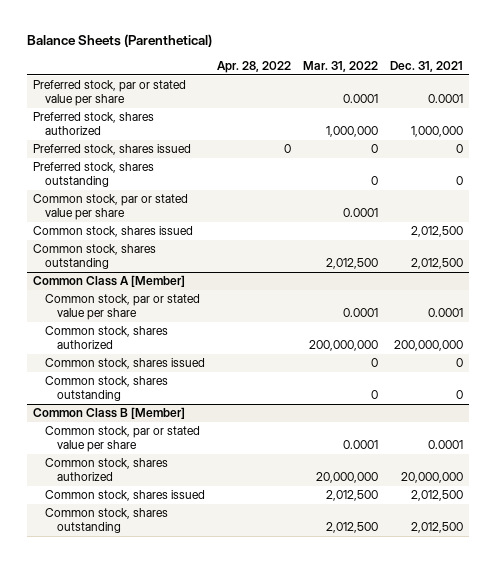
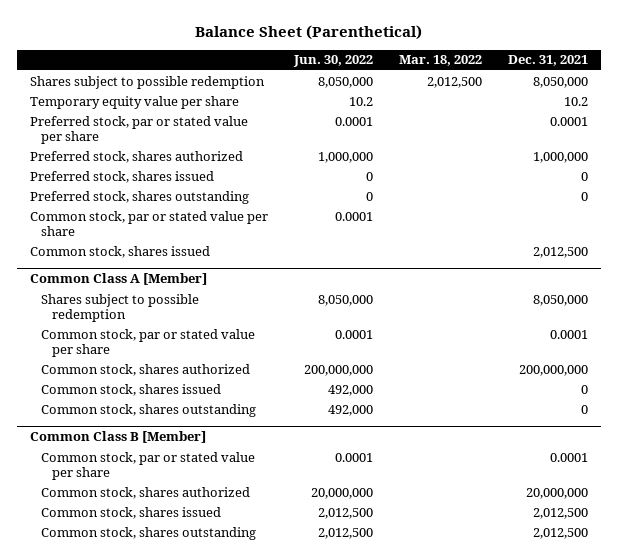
[26,34,212,48] Balance Sheets (Parenthetical) -> [194,24,422,40] Balance Sheet (Parenthetical)
[216,61,291,74] Apr. 28, 2022 -> none
[302,61,378,73] Mar. 31, 2022 -> none
none -> [292,55,373,68] Jun. 30, 2022
none -> [398,55,482,67] Mar. 18, 2022
none -> [29,75,265,89] Shares subject to possible redemption
none -> [29,95,239,109] Temporary equity value per share
[32,244,156,270] Common stock, shares outstanding -> none
none -> [40,293,199,322] Shares subject to possible redemption

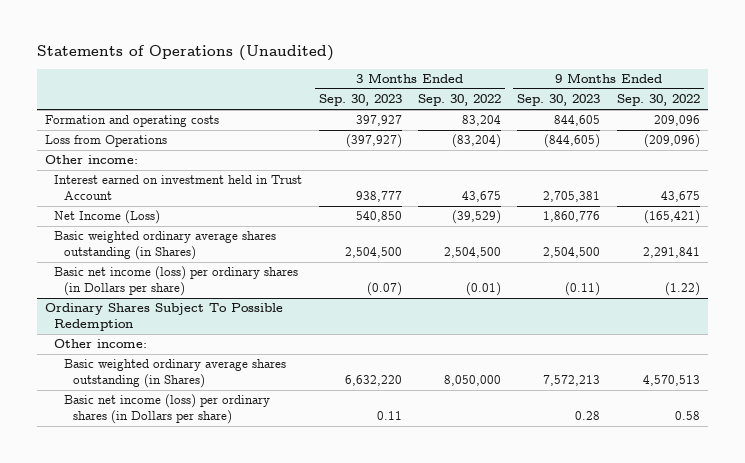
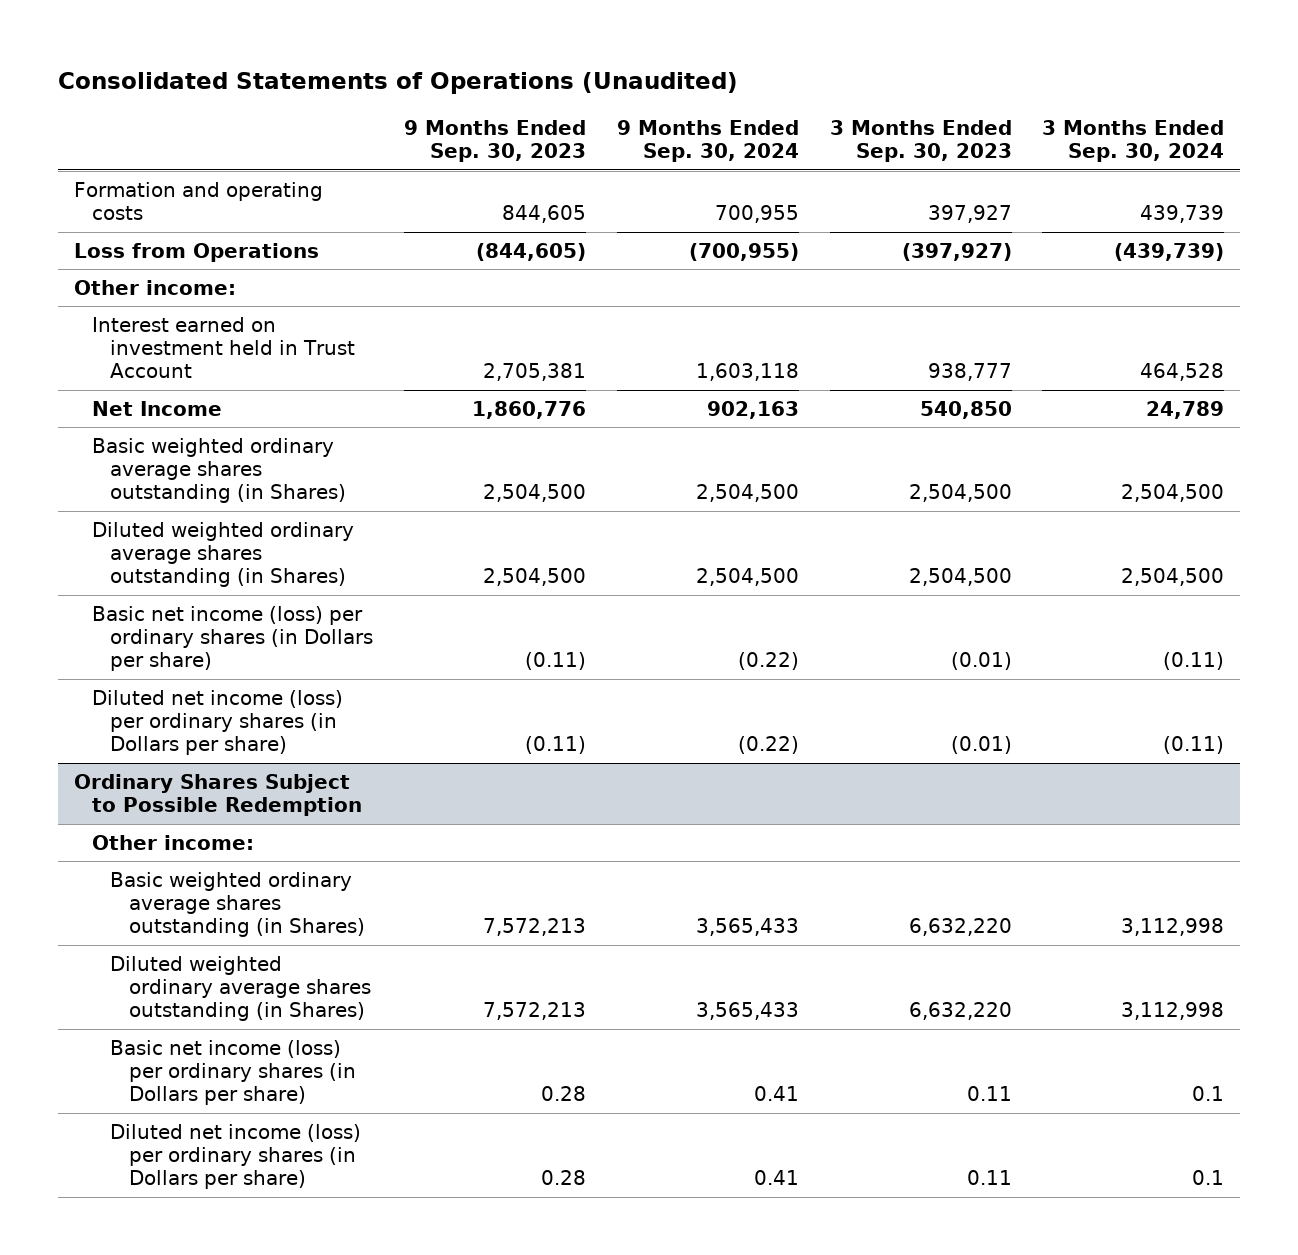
[36,45,334,62] Statements of Operations (Unaudited) -> [58,72,739,95] Consolidated Statements of Operations (Unaudited)
[418,94,502,107] Sep. 30, 2022 -> none
[616,94,700,107] Sep. 30, 2022 -> none
none -> [616,120,799,163] 9 Months Ended Sep. 30, 2024
none -> [1042,120,1225,163] 3 Months Ended Sep. 30, 2024
[54,210,161,225] Net Income (Loss) -> [92,400,223,416] Net Income
none -> [92,521,355,588] Diluted weighted ordinary average shares outstanding (in Shares)
[366,282,402,297] (0.07) -> [950,652,1012,671] (0.01)
none -> [92,689,344,756] Diluted net income (loss) per ordinary shares (in Dollars per share)
[44,303,283,332] Ordinary Shares Subject To Possible Redemption -> [73,773,363,817] Ordinary Shares Subject to Possible Redemption
none -> [110,955,371,1022] Diluted weighted ordinary average shares outstanding (in Shares)
none -> [110,1123,362,1190] Diluted net income (loss) per ordinary shares (in Dollars per share)

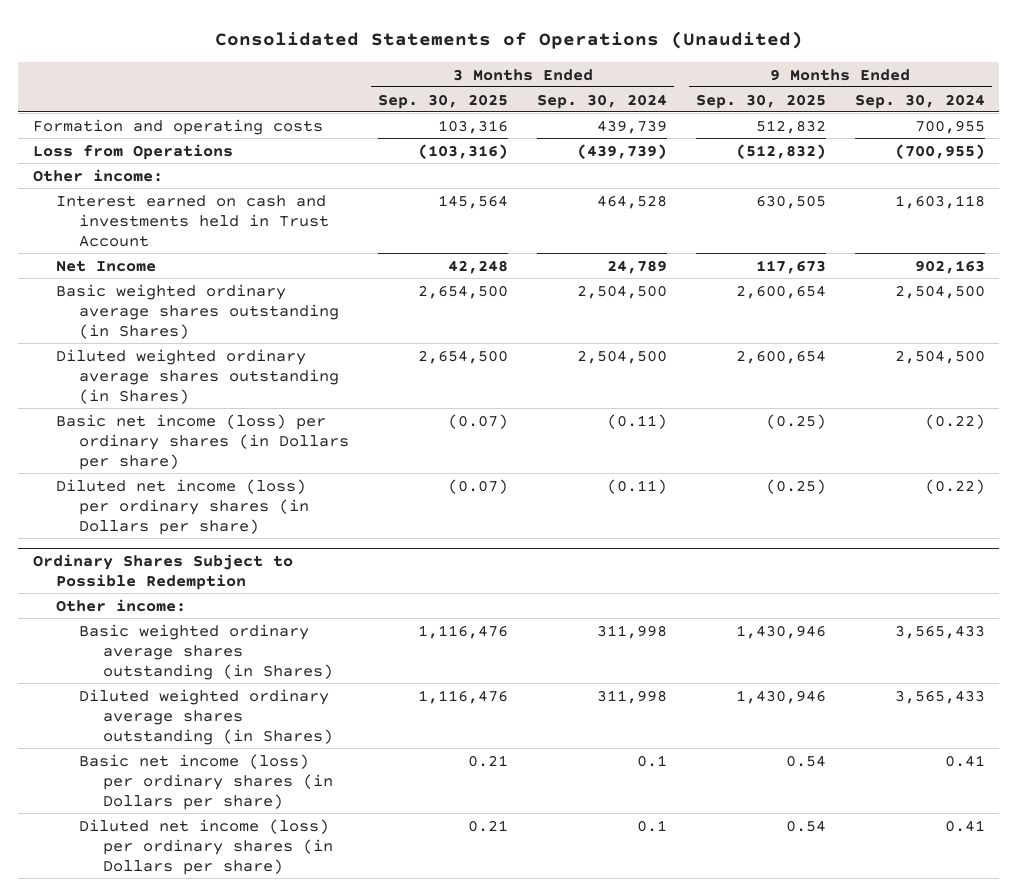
[404,120,587,163] 9 Months Ended Sep. 30, 2023 -> none
[829,120,1012,163] 3 Months Ended Sep. 30, 2023 -> none
none -> [378,93,509,109] Sep. 30, 2025
none -> [695,93,826,109] Sep. 30, 2025
[92,316,356,379] Interest earned on investment held in Trust Account -> [56,194,330,247] Interest earned on cash and investments held in Trust Account
[1121,918,1225,937] 3,112,998 -> [596,624,667,639] 311,998
[1121,1002,1225,1021] 3,112,998 -> [596,689,667,704] 311,998

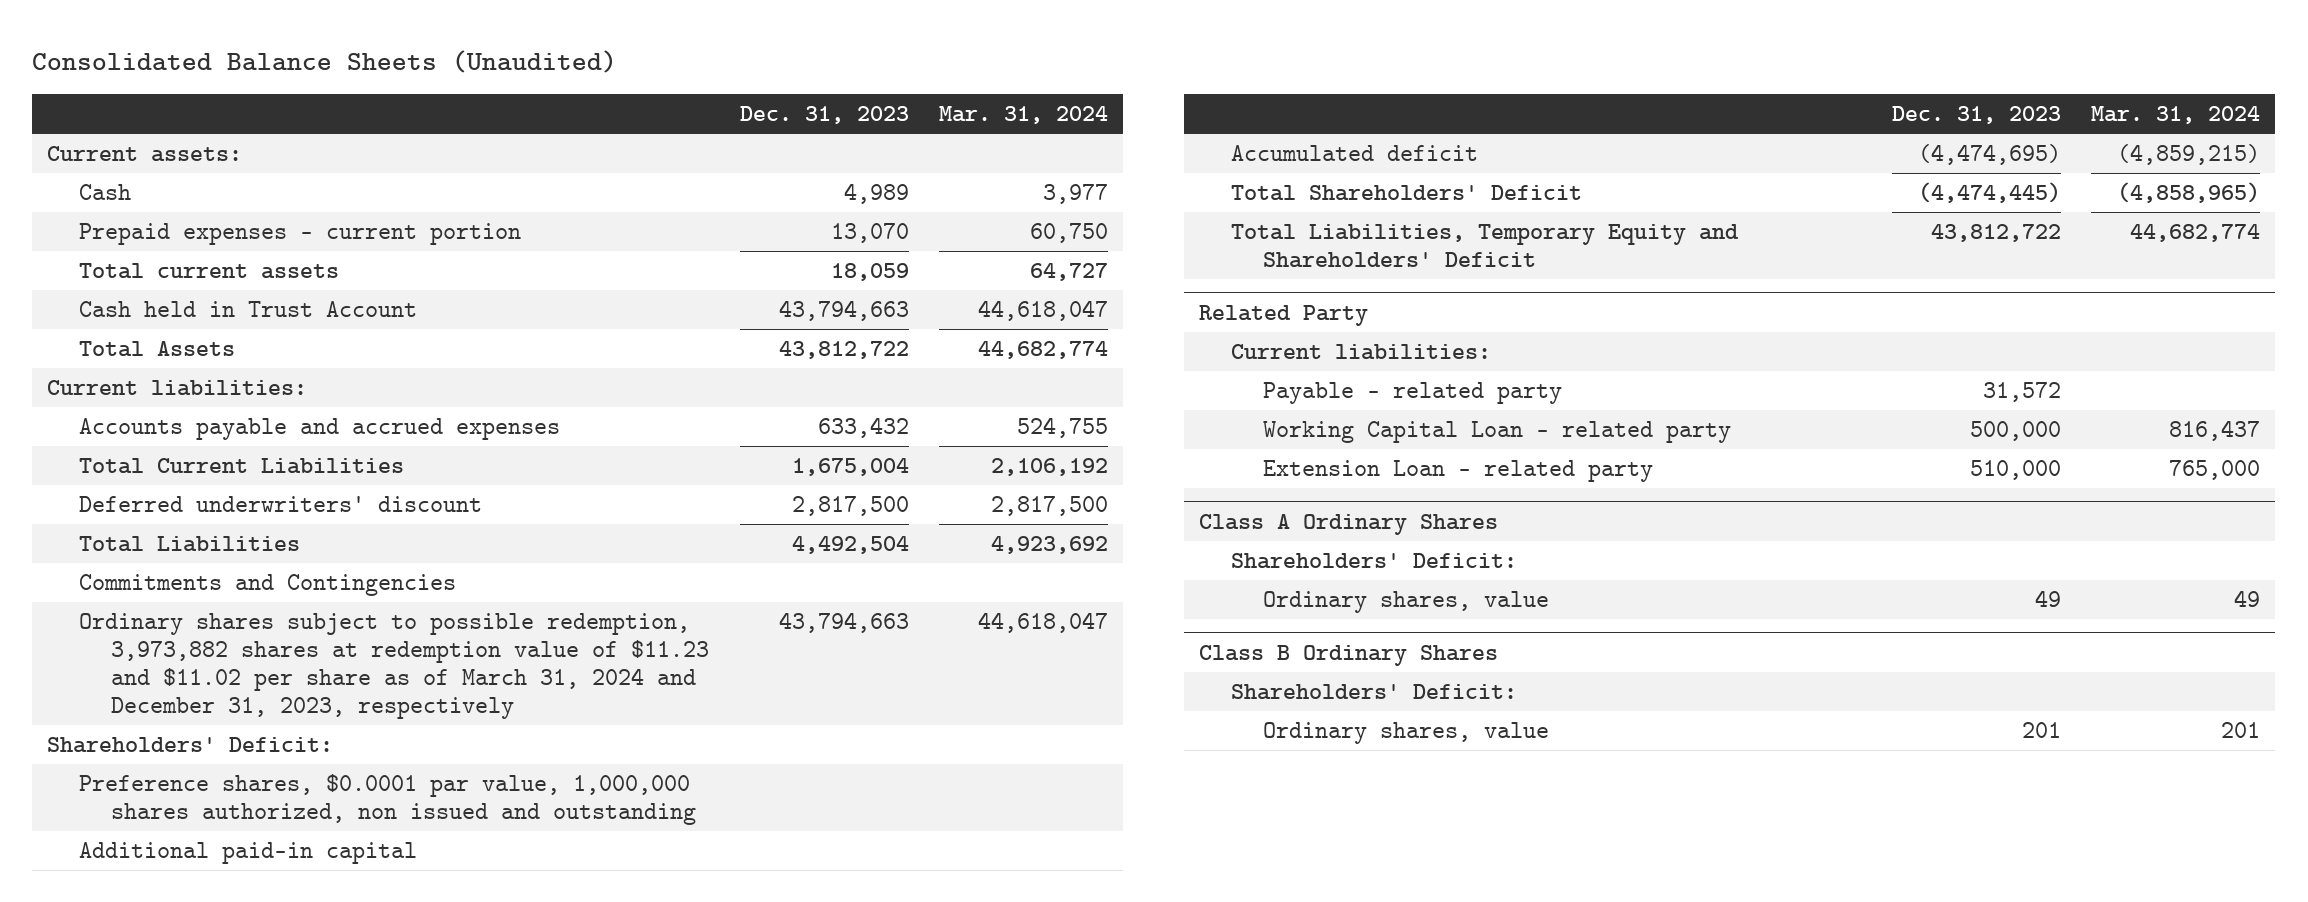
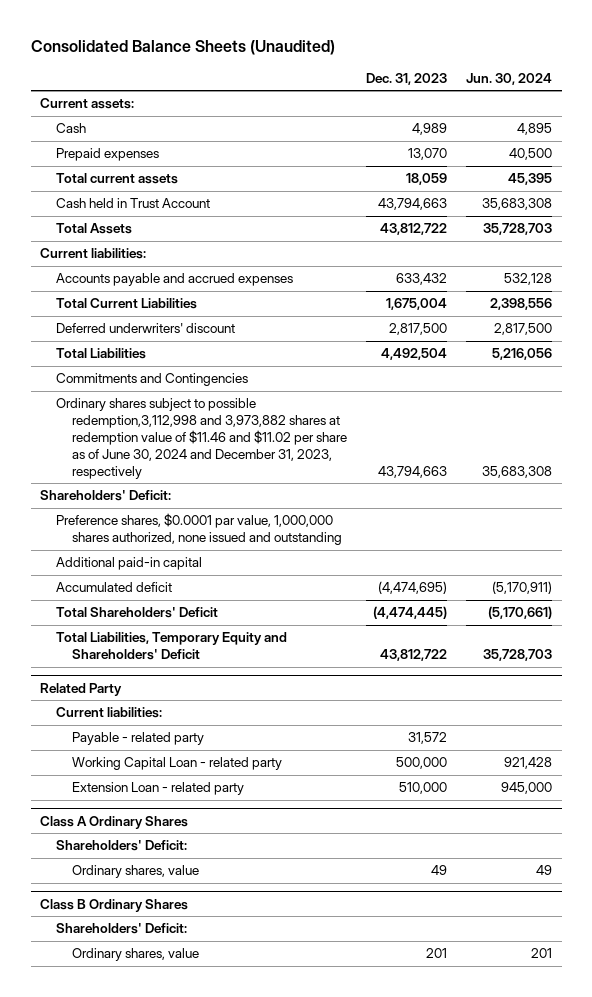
[939,106,1109,125] Mar. 31, 2024 -> none
none -> [466,73,553,86] Jun. 30, 2024
[79,222,522,245] Prepaid expenses - current portion -> [56,148,160,162] Prepaid expenses
[79,612,710,719] Ordinary shares subject to possible redemption, 3,973,882 shares at redemption value of $11.23 and $11.02 per share as of March 31, 2024 and December 31, 2023, respectively -> [56,398,348,480] Ordinary shares subject to possible redemption,3,112,998 and 3,973,882 shares at redemption value of $11.46 and $11.02 per share as of June 30, 2024 and December 31, 2023, respectively
[79,773,697,825] Preference shares, $0.0001 par value, 1,000,000 shares authorized, non issued and outstanding -> [56,513,343,546] Preference shares, $0.0001 par value, 1,000,000 shares authorized, none issued and outstanding

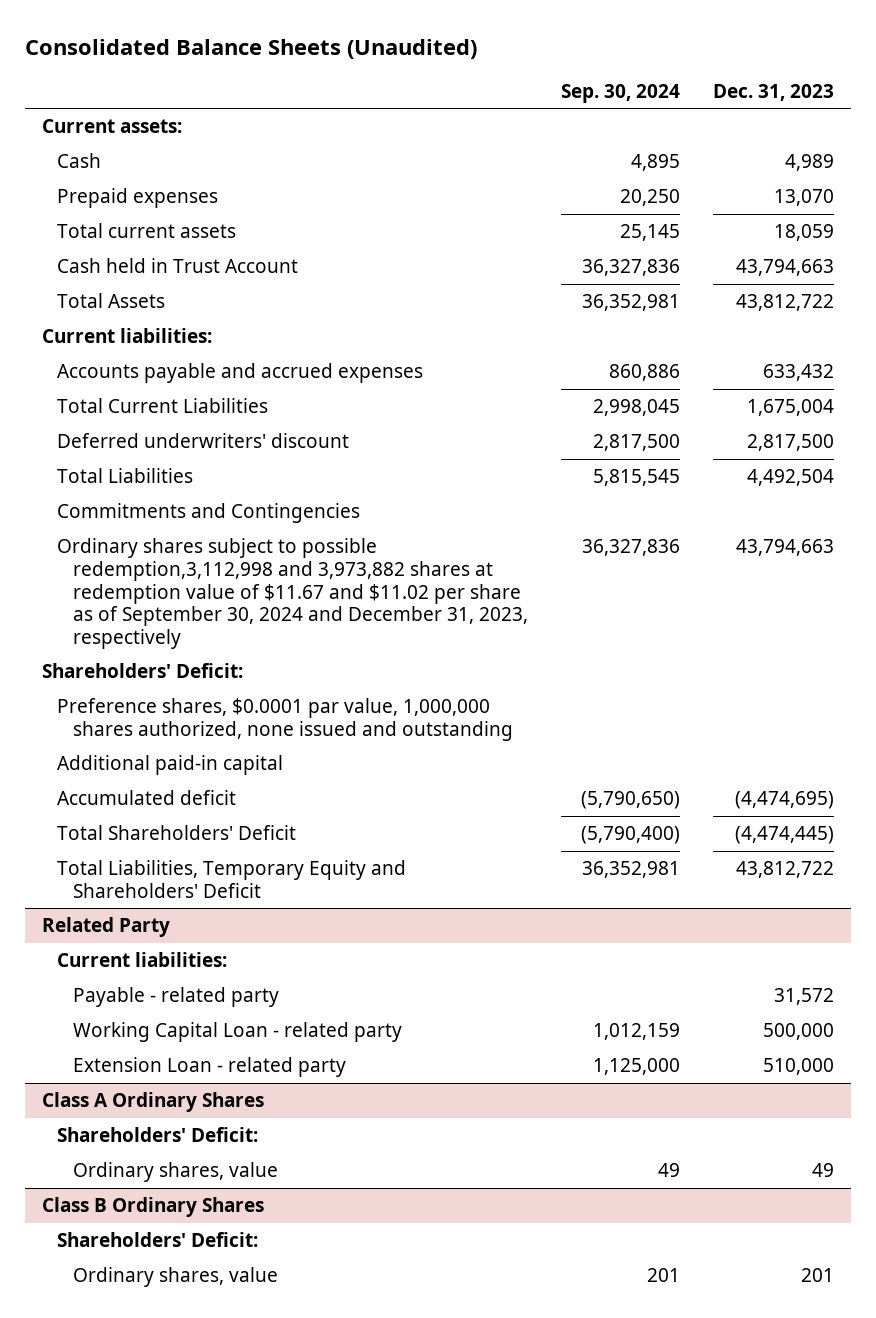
[466,73,553,86] Jun. 30, 2024 -> none
none -> [561,83,681,103] Sep. 30, 2024
[56,398,348,480] Ordinary shares subject to possible redemption,3,112,998 and 3,973,882 shares at redemption value of $11.46 and $11.02 per share as of June 30, 2024 and December 31, 2023, respectively -> [57,538,528,649] Ordinary shares subject to possible redemption,3,112,998 and 3,973,882 shares at redemption value of $11.67 and $11.02 per share as of September 30, 2024 and December 31, 2023, respectively

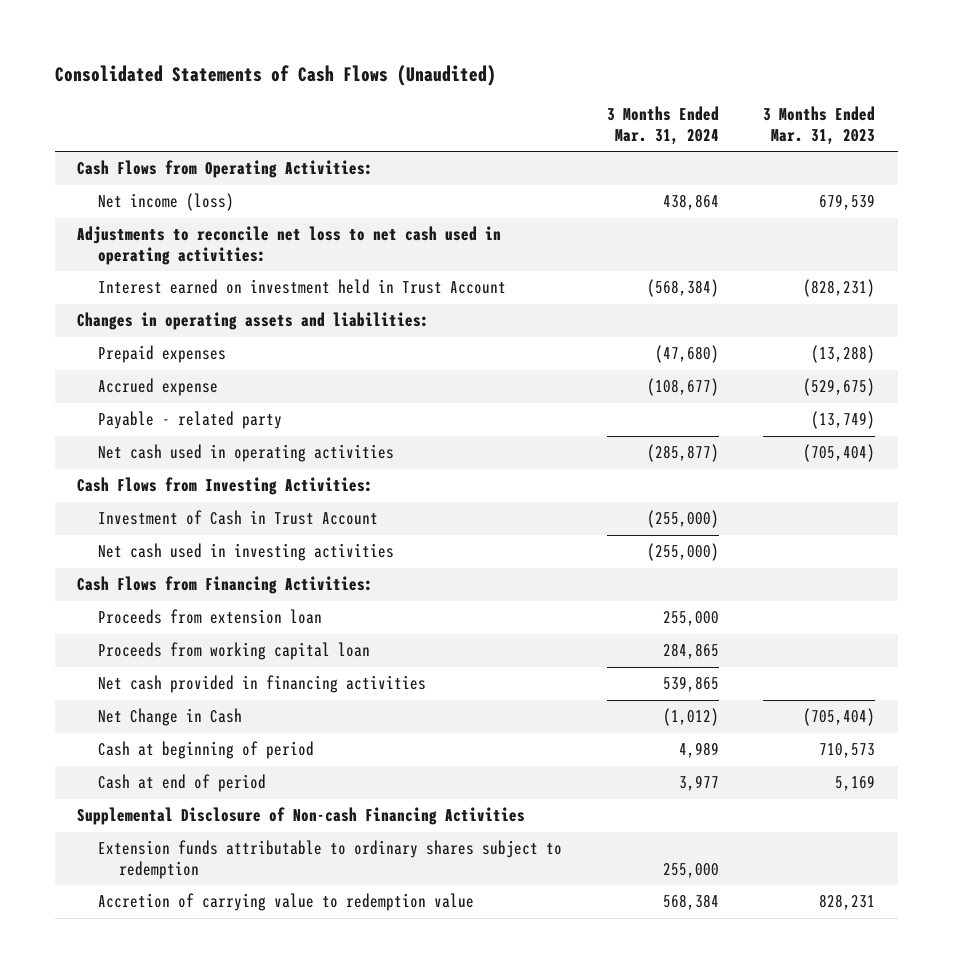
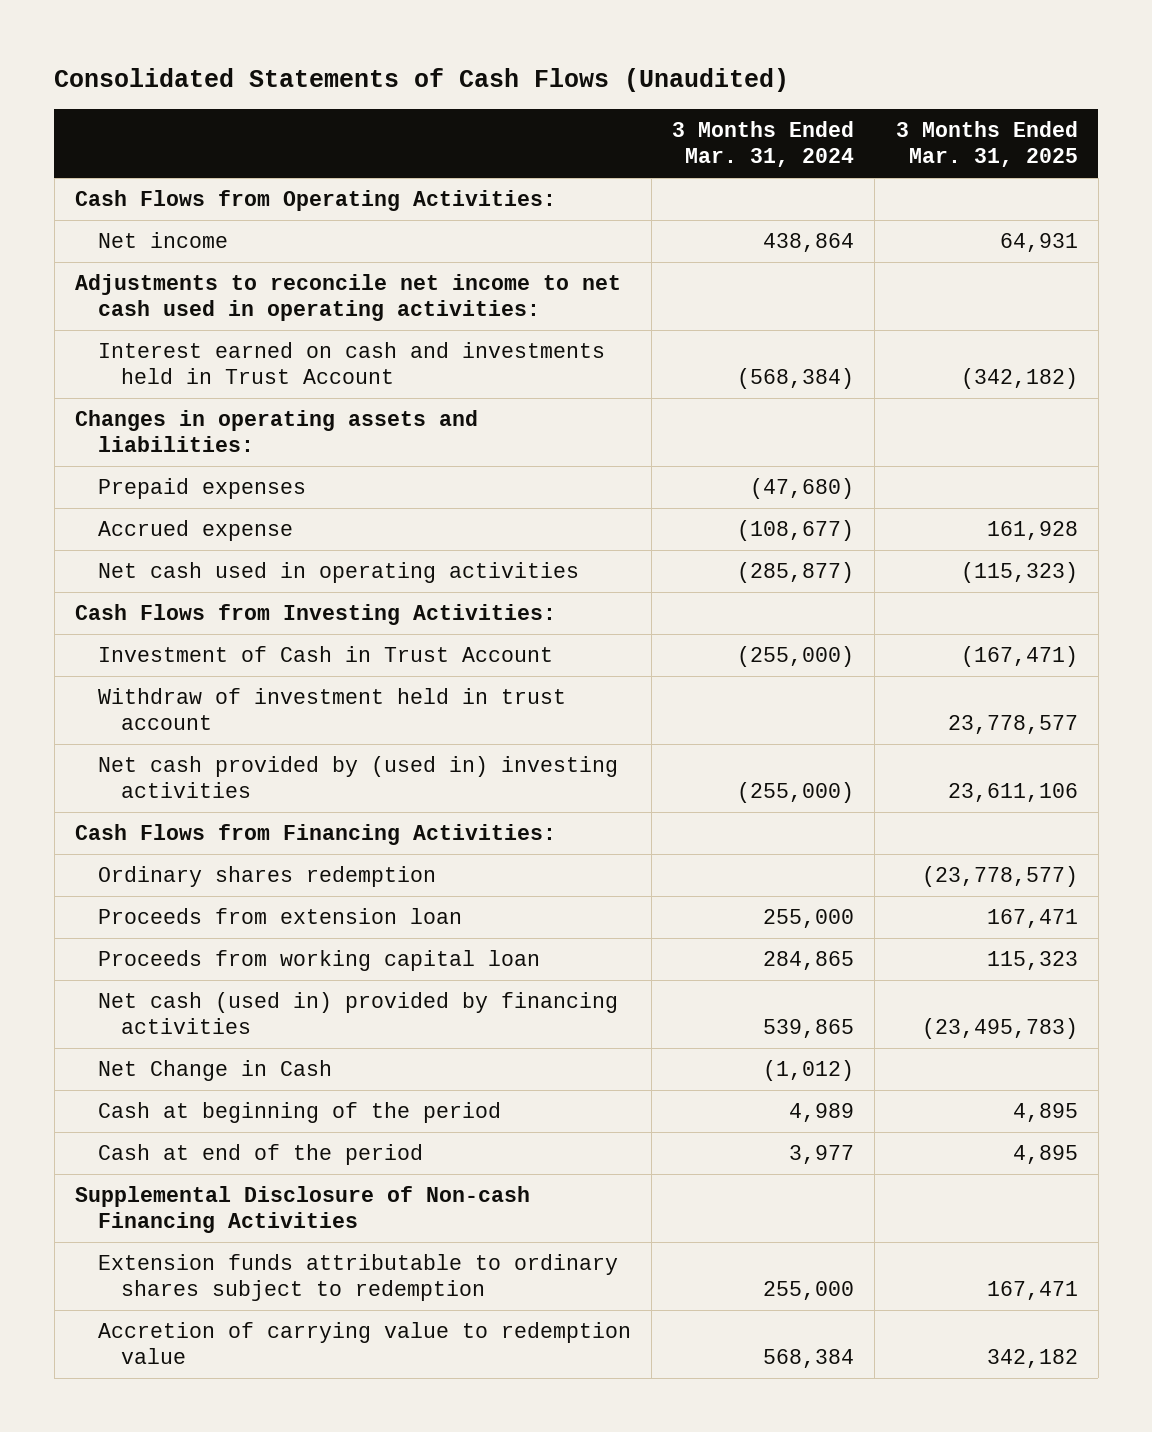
[763,106,876,145] 3 Months Ended Mar. 31, 2023 -> none
none -> [895,121,1078,168] 3 Months Ended Mar. 31, 2025
[98,193,235,212] Net income (loss) -> [97,232,228,249] Net income
[77,226,502,265] Adjustments to reconcile net loss to net cash used in operating activities: -> [74,274,621,321] Adjustments to reconcile net income to net cash used in operating activities:
[98,279,507,295] Interest earned on investment held in Trust Account -> [97,342,605,384] Interest earned on cash and investments held in Trust Account
[98,411,283,430] Payable - related party -> none
none -> [97,688,566,730] Withdraw of investment held in trust account
[98,543,395,562] Net cash used in investing activities -> [97,756,618,798] Net cash provided by (used in) investing activities
none -> [97,866,436,888] Ordinary shares redemption
[98,675,427,694] Net cash provided in financing activities -> [97,992,618,1034] Net cash (used in) provided by financing activities
[98,741,315,760] Cash at beginning of period -> [97,1102,501,1124] Cash at beginning of the period
[98,774,267,793] Cash at end of period -> [97,1144,423,1166] Cash at end of the period

